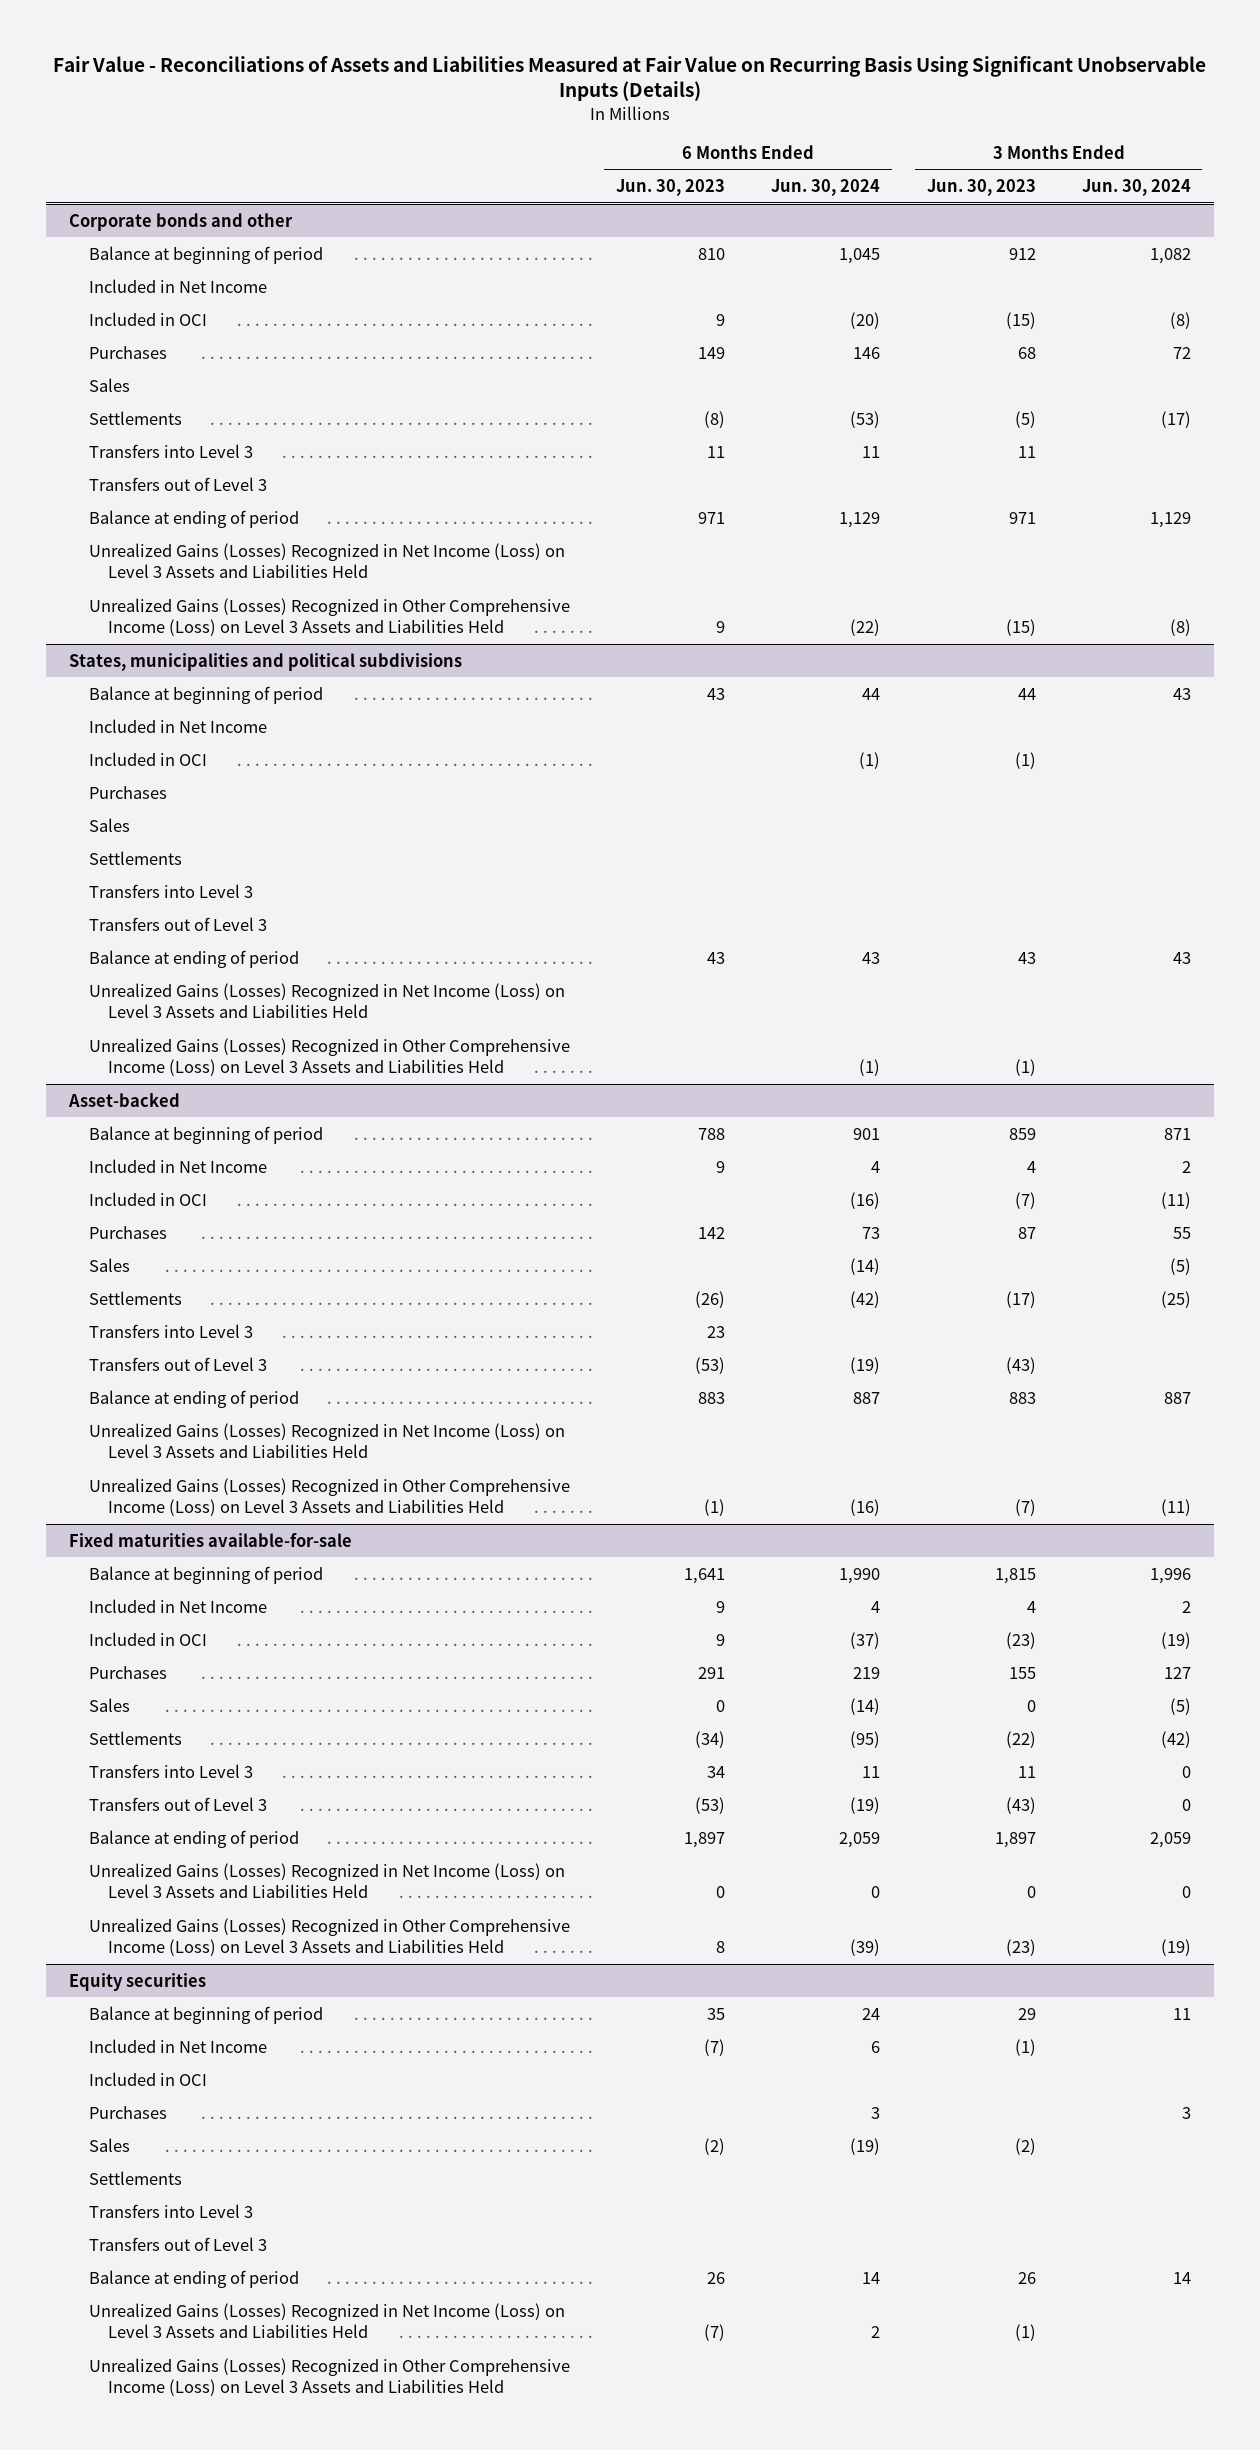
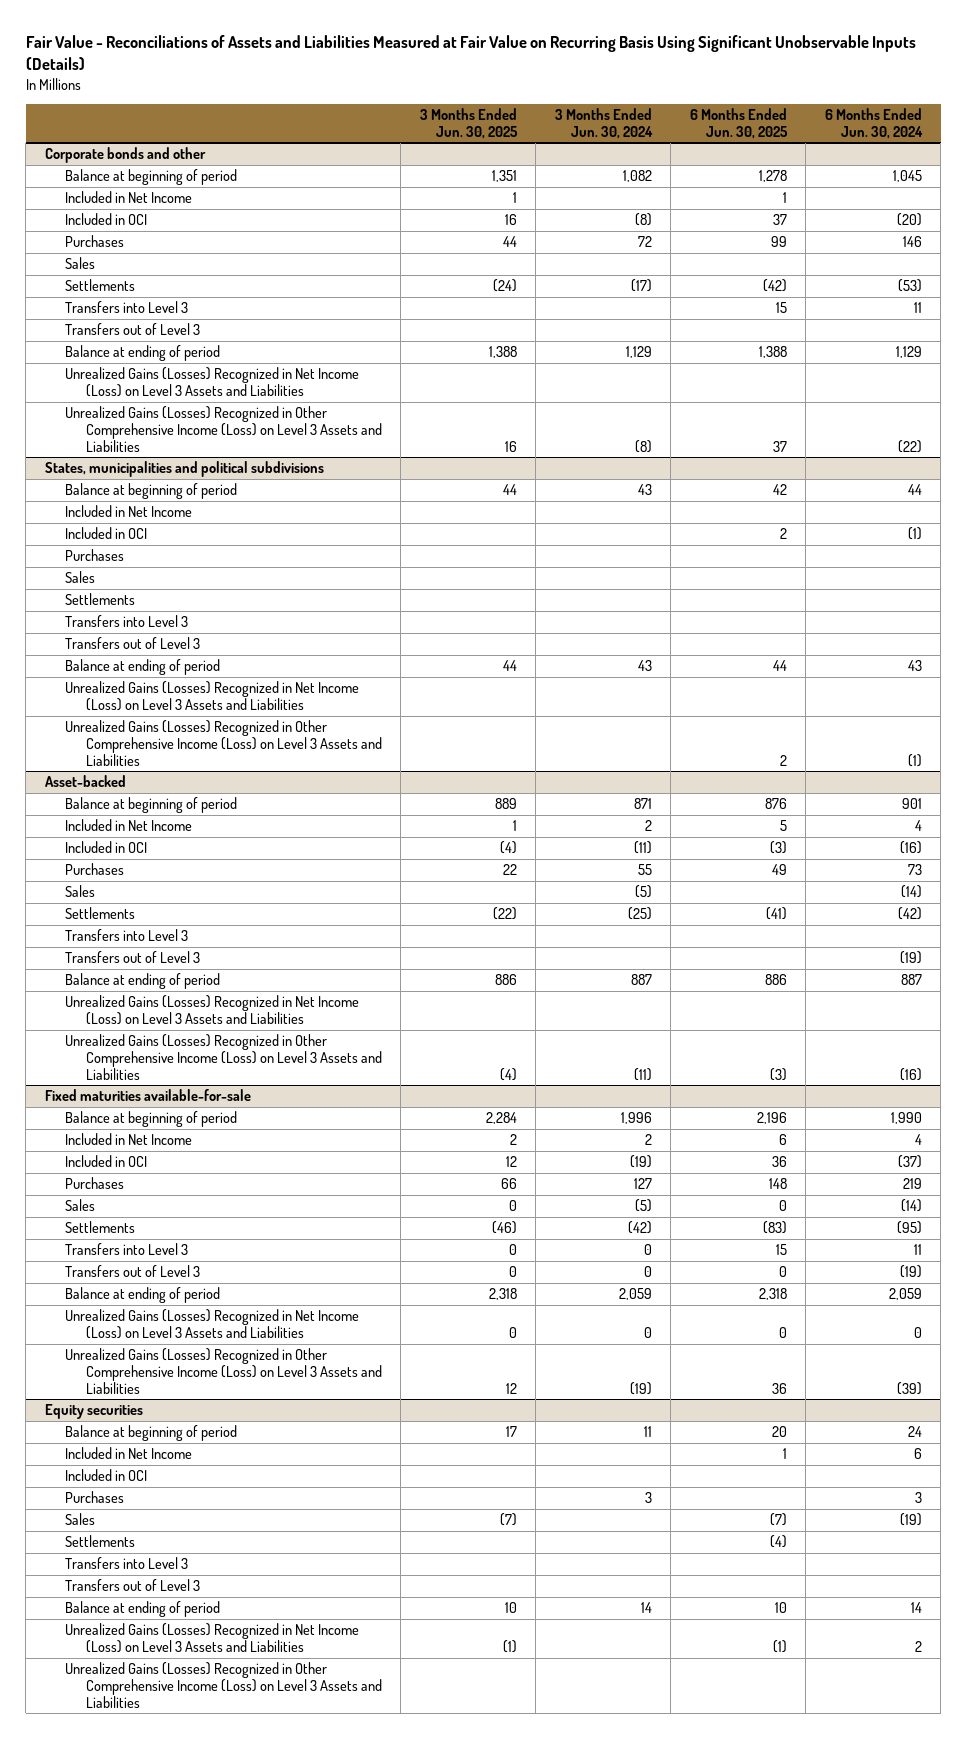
[616,179,726,197] Jun. 30, 2023 -> none
[926,179,1036,197] Jun. 30, 2023 -> none
none -> [419,108,518,139] 3 Months Ended Jun. 30, 2025
none -> [689,108,788,139] 6 Months Ended Jun. 30, 2025
[88,542,565,578] Unrealized Gains (Losses) Recognized in Net Income (Loss) on Level 3 Assets and Liabilities Held -> [65,367,360,397] Unrealized Gains (Losses) Recognized in Net Income (Loss) on Level 3 Assets and Liabilities
[88,597,570,636] Unrealized Gains (Losses) Recognized in Other Comprehensive Income (Loss) on Level 3 Assets and Liabilities Held -> [65,406,382,452] Unrealized Gains (Losses) Recognized in Other Comprehensive Income (Loss) on Level 3 Assets and Liabilities
[88,982,565,1018] Unrealized Gains (Losses) Recognized in Net Income (Loss) on Level 3 Assets and Liabilities Held -> [65,681,360,711] Unrealized Gains (Losses) Recognized in Net Income (Loss) on Level 3 Assets and Liabilities
[88,1037,570,1076] Unrealized Gains (Losses) Recognized in Other Comprehensive Income (Loss) on Level 3 Assets and Liabilities Held -> [65,720,382,766] Unrealized Gains (Losses) Recognized in Other Comprehensive Income (Loss) on Level 3 Assets and Liabilities
[88,1422,565,1458] Unrealized Gains (Losses) Recognized in Net Income (Loss) on Level 3 Assets and Liabilities Held -> [65,995,360,1025] Unrealized Gains (Losses) Recognized in Net Income (Loss) on Level 3 Assets and Liabilities
[88,1477,570,1516] Unrealized Gains (Losses) Recognized in Other Comprehensive Income (Loss) on Level 3 Assets and Liabilities Held -> [65,1034,382,1080] Unrealized Gains (Losses) Recognized in Other Comprehensive Income (Loss) on Level 3 Assets and Liabilities
[88,1862,565,1898] Unrealized Gains (Losses) Recognized in Net Income (Loss) on Level 3 Assets and Liabilities Held -> [65,1309,360,1339] Unrealized Gains (Losses) Recognized in Net Income (Loss) on Level 3 Assets and Liabilities
[88,1917,570,1956] Unrealized Gains (Losses) Recognized in Other Comprehensive Income (Loss) on Level 3 Assets and Liabilities Held -> [65,1348,382,1394] Unrealized Gains (Losses) Recognized in Other Comprehensive Income (Loss) on Level 3 Assets and Liabilities
[88,2302,565,2338] Unrealized Gains (Losses) Recognized in Net Income (Loss) on Level 3 Assets and Liabilities Held -> [65,1623,360,1653] Unrealized Gains (Losses) Recognized in Net Income (Loss) on Level 3 Assets and Liabilities
[88,2357,570,2396] Unrealized Gains (Losses) Recognized in Other Comprehensive Income (Loss) on Level 3 Assets and Liabilities Held -> [65,1662,382,1708] Unrealized Gains (Losses) Recognized in Other Comprehensive Income (Loss) on Level 3 Assets and Liabilities

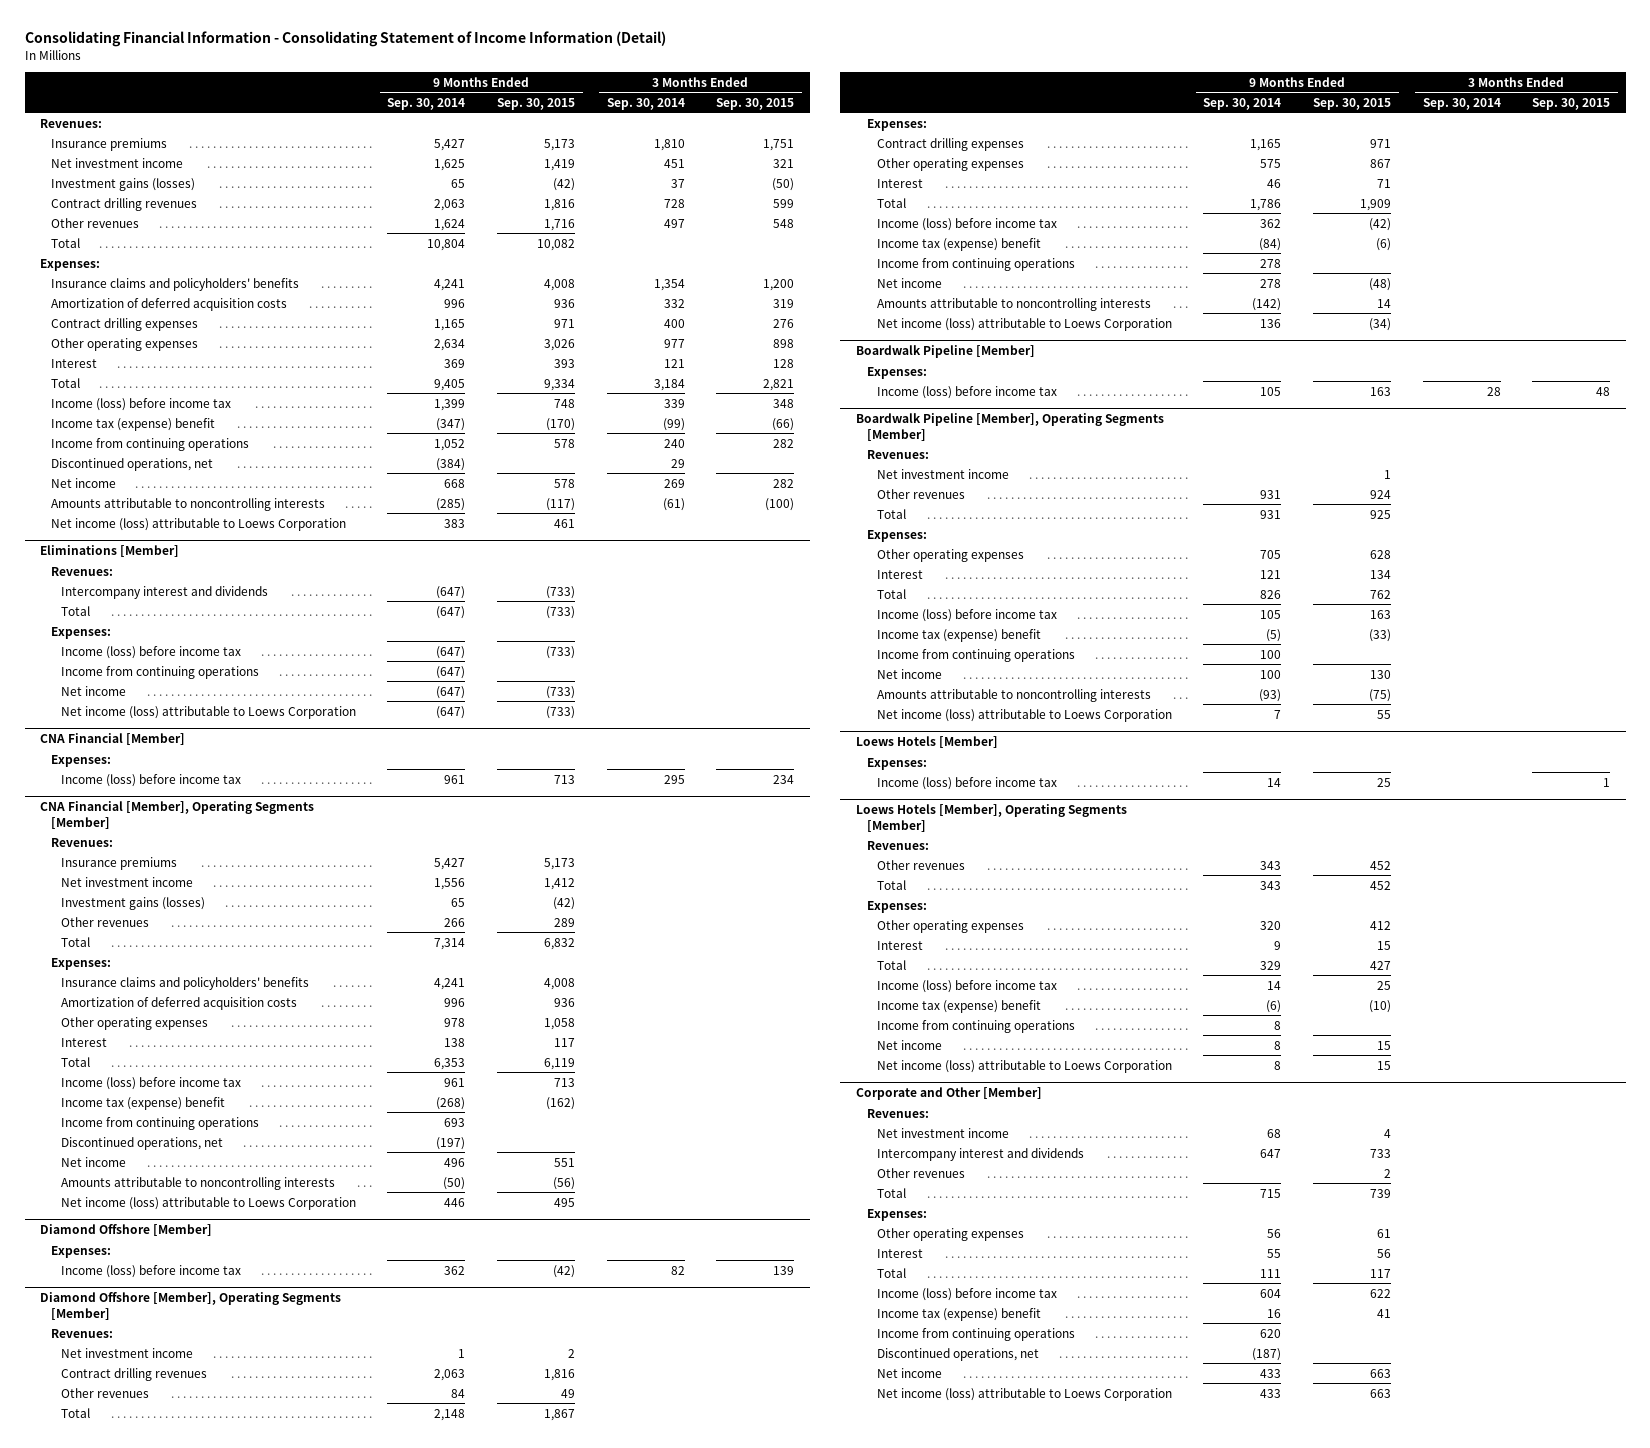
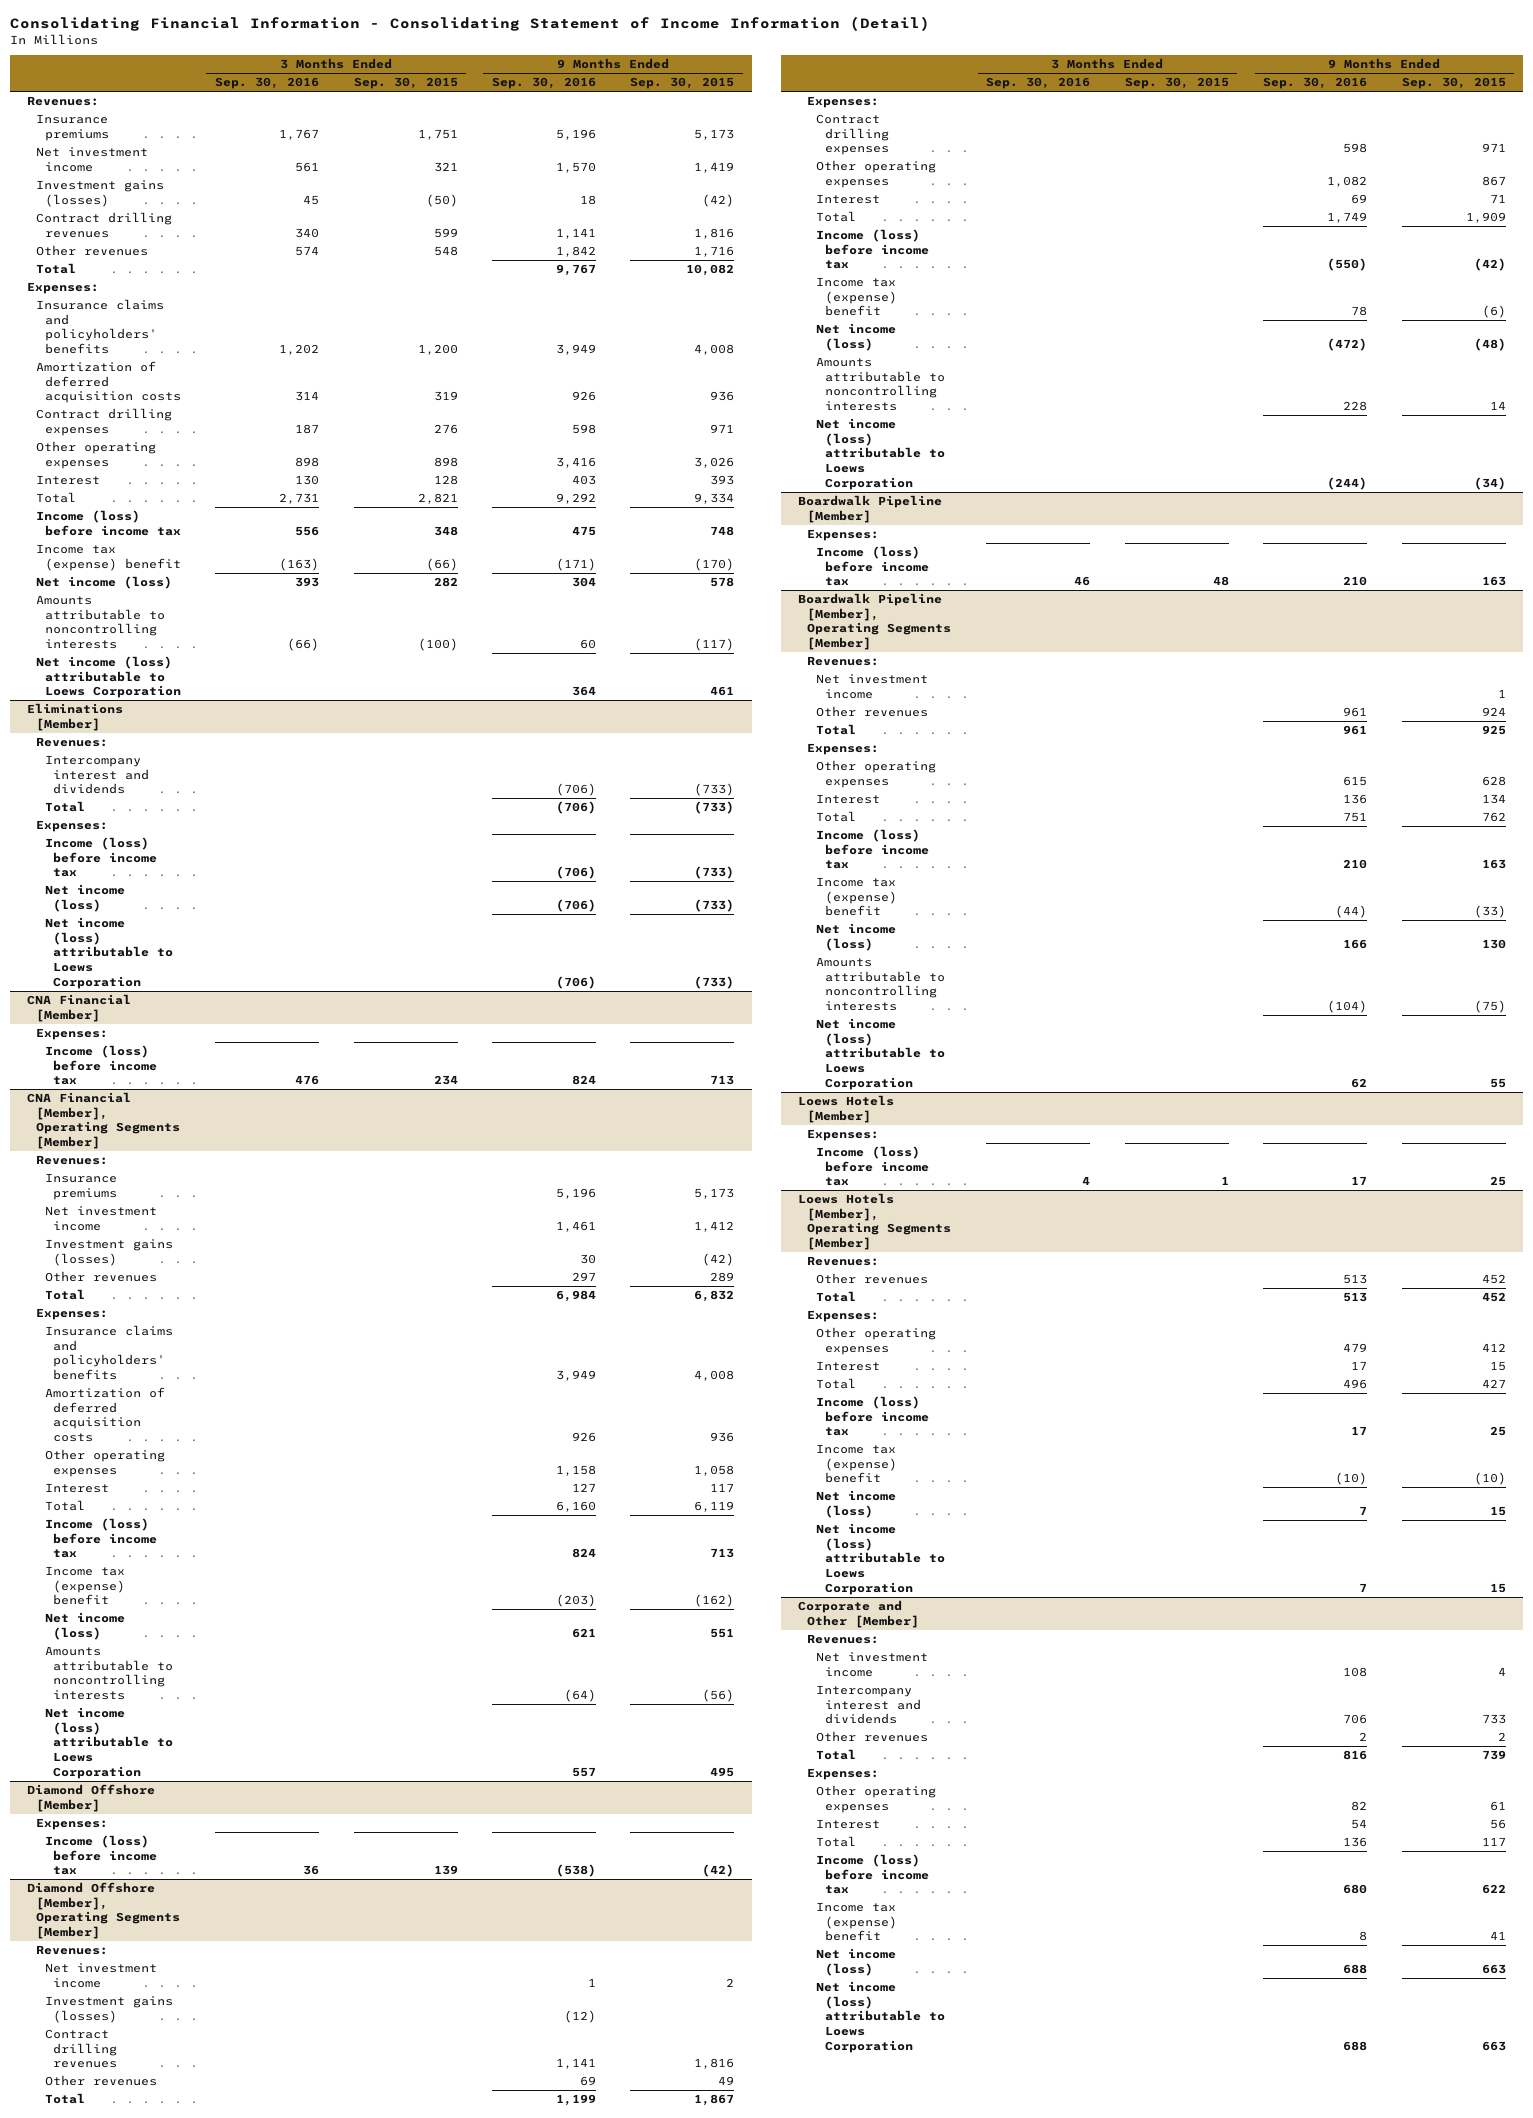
[387,97,466,110] Sep. 30, 2014 -> none
[606,97,685,110] Sep. 30, 2014 -> none
none -> [215,77,320,90] Sep. 30, 2016
none -> [492,77,597,90] Sep. 30, 2016
[50,437,249,451] Income from continuing operations -> none
[50,457,213,471] Discontinued operations, net -> none
[50,477,116,488] Net income -> [35,576,172,590] Net income (loss)
[60,665,259,679] Income from continuing operations -> none
[60,685,126,696] Net income -> [44,884,125,912] Net income (loss)
[60,1116,259,1130] Income from continuing operations -> none
[60,1136,223,1150] Discontinued operations, net -> none
[60,1156,126,1167] Net income -> [44,1612,125,1640] Net income (loss)
none -> [44,1996,173,2023] Investment gains (losses)
[876,257,1075,271] Income from continuing operations -> none
[876,277,942,288] Net income -> [815,323,896,351] Net income (loss)
[876,648,1075,662] Income from continuing operations -> none
[876,668,942,679] Net income -> [815,923,896,951] Net income (loss)
[876,1019,1075,1033] Income from continuing operations -> none
[876,1039,942,1050] Net income -> [815,1490,896,1518] Net income (loss)
[876,1327,1075,1341] Income from continuing operations -> none
[876,1347,1039,1361] Discontinued operations, net -> none
[876,1367,942,1378] Net income -> [815,1948,896,1976] Net income (loss)

